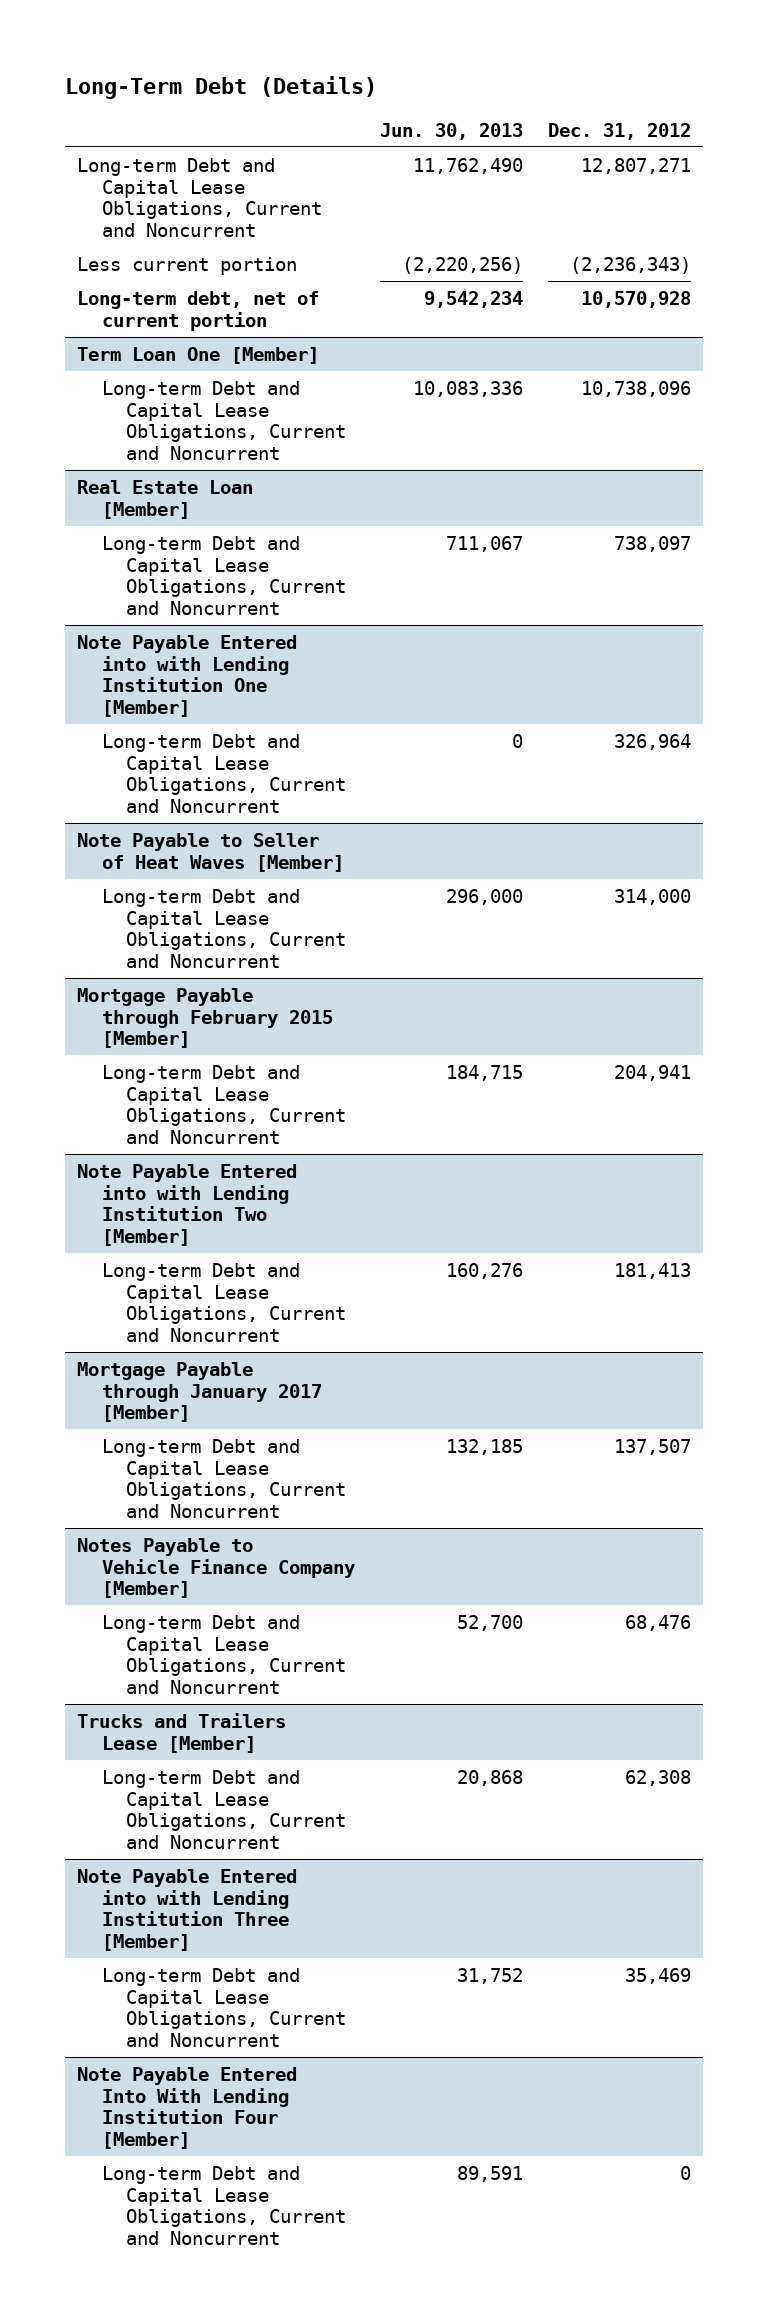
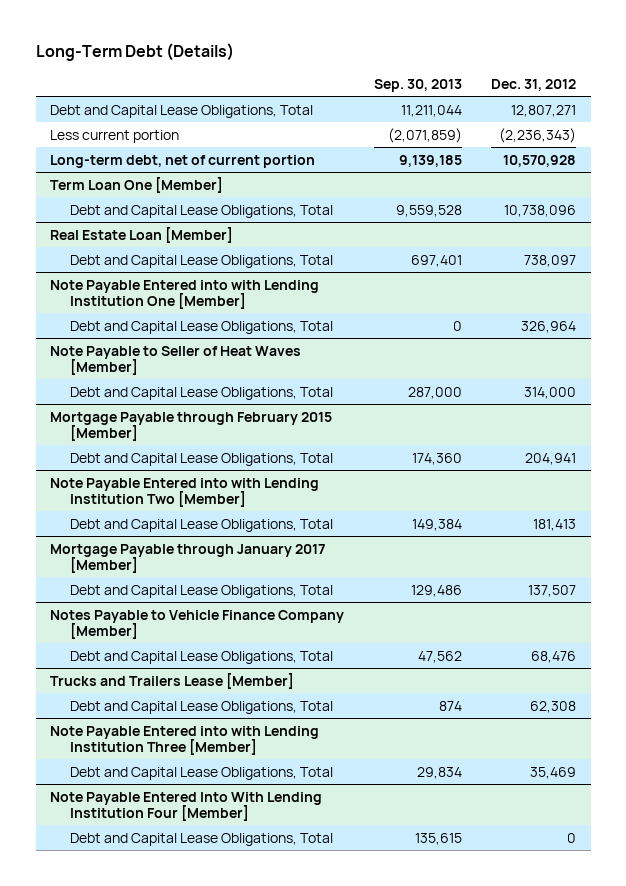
[379,122,523,140] Jun. 30, 2013 -> none
none -> [373,78,462,92] Sep. 30, 2013
[77,157,322,237] Long-term Debt and Capital Lease Obligations, Current and Noncurrent -> [50,104,314,118] Debt and Capital Lease Obligations, Total
[101,380,347,460] Long-term Debt and Capital Lease Obligations, Current and Noncurrent -> [69,204,333,218] Debt and Capital Lease Obligations, Total
[101,535,347,615] Long-term Debt and Capital Lease Obligations, Current and Noncurrent -> [69,254,333,268] Debt and Capital Lease Obligations, Total
[101,733,347,813] Long-term Debt and Capital Lease Obligations, Current and Noncurrent -> [69,320,333,334] Debt and Capital Lease Obligations, Total
[101,888,347,968] Long-term Debt and Capital Lease Obligations, Current and Noncurrent -> [69,386,333,400] Debt and Capital Lease Obligations, Total
[101,1064,347,1144] Long-term Debt and Capital Lease Obligations, Current and Noncurrent -> [69,452,333,466] Debt and Capital Lease Obligations, Total
[101,1262,347,1342] Long-term Debt and Capital Lease Obligations, Current and Noncurrent -> [69,518,333,532] Debt and Capital Lease Obligations, Total
[101,1438,347,1518] Long-term Debt and Capital Lease Obligations, Current and Noncurrent -> [69,584,333,598] Debt and Capital Lease Obligations, Total
[101,1614,347,1694] Long-term Debt and Capital Lease Obligations, Current and Noncurrent -> [69,650,333,664] Debt and Capital Lease Obligations, Total
[101,1769,347,1849] Long-term Debt and Capital Lease Obligations, Current and Noncurrent -> [69,700,333,714] Debt and Capital Lease Obligations, Total
[101,1967,347,2047] Long-term Debt and Capital Lease Obligations, Current and Noncurrent -> [69,766,333,780] Debt and Capital Lease Obligations, Total
[101,2165,347,2245] Long-term Debt and Capital Lease Obligations, Current and Noncurrent -> [69,832,333,846] Debt and Capital Lease Obligations, Total

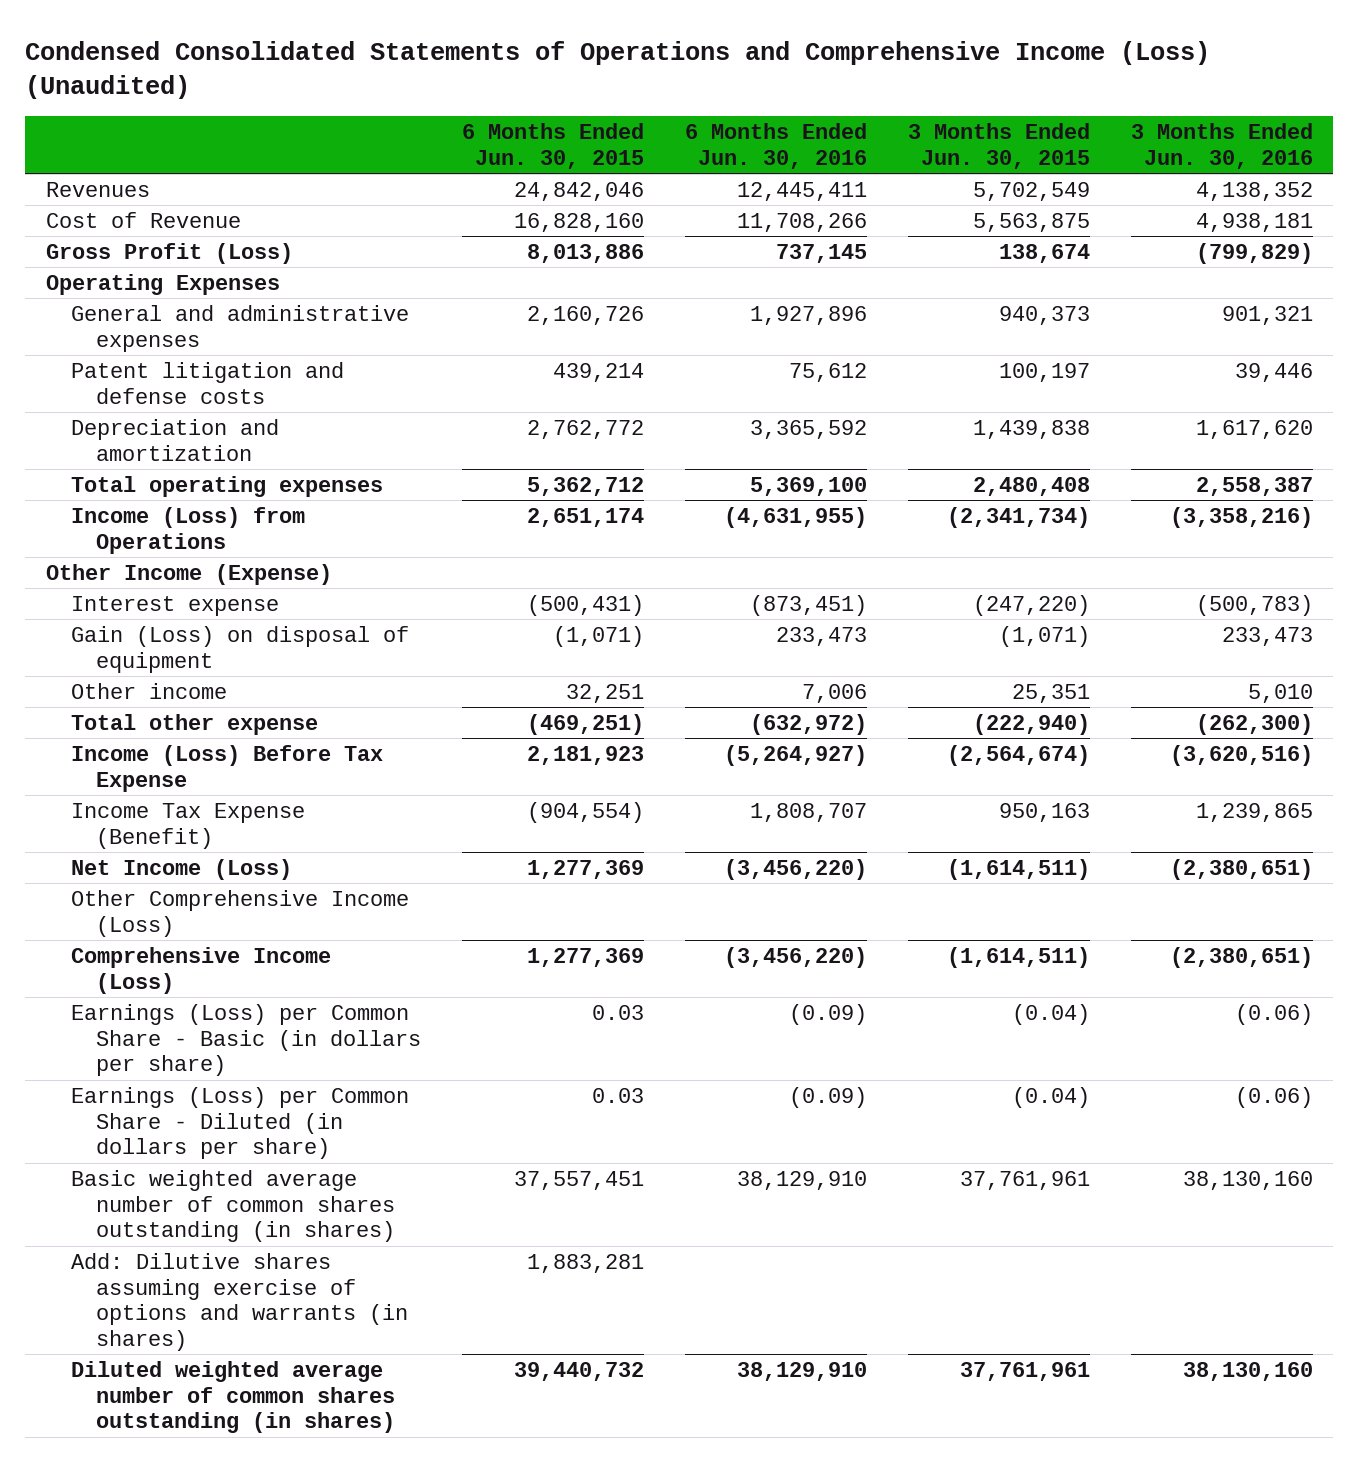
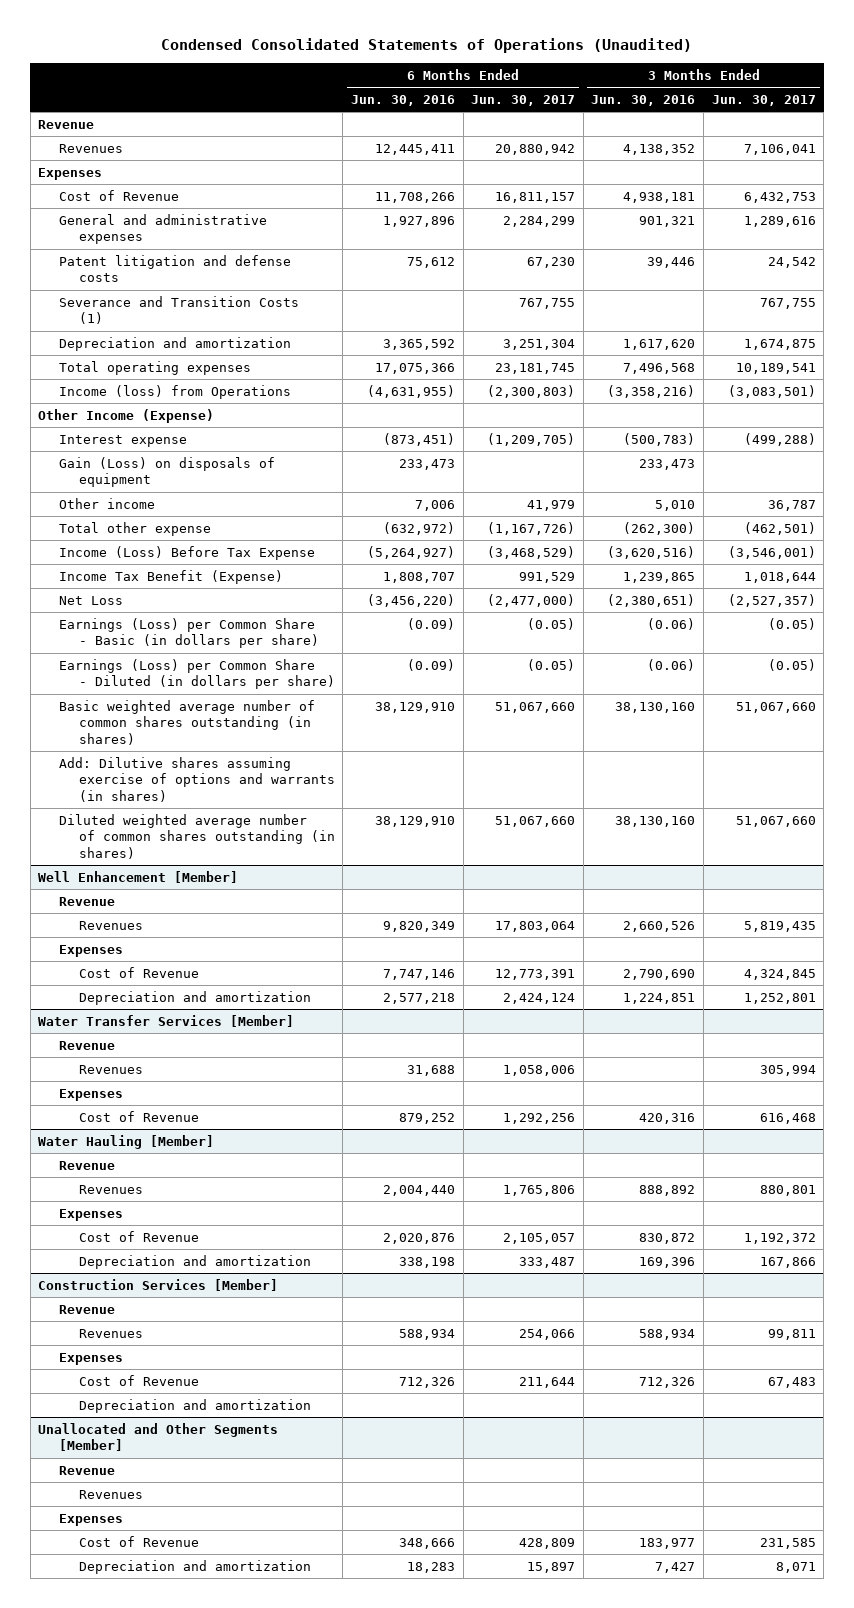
[25,40,1211,100] Condensed Consolidated Statements of Operations and Comprehensive Income (Loss) (Unaudited) -> [161,38,693,54] Condensed Consolidated Statements of Operations (Unaudited)
[461,123,644,169] 6 Months Ended Jun. 30, 2015 -> none
[907,123,1090,169] 3 Months Ended Jun. 30, 2015 -> none
none -> [471,94,576,106] Jun. 30, 2017
none -> [711,94,816,106] Jun. 30, 2017
none -> [38,119,95,129] Revenue
none -> [38,167,103,180] Expenses
[45,242,293,264] Gross Profit (Loss) -> none
[45,273,280,295] Operating Expenses -> none
none -> [58,295,299,325] Severance and Transition Costs (1)
[749,476,867,496] 5,369,100 -> [374,362,455,374] 17,075,366
[1195,476,1313,496] 2,558,387 -> [623,362,696,374] 7,496,568
[70,506,305,554] Income (Loss) from Operations -> [58,384,291,399] Income (loss) from Operations
[70,625,409,673] Gain (Loss) on disposal of equipment -> [58,456,275,488] Gain (Loss) on disposals of equipment
[70,889,409,937] Other Comprehensive Income (Loss) -> none
[70,946,331,994] Comprehensive Income (Loss) -> none
[70,802,305,849] Income Tax Expense (Benefit) -> [58,569,283,584] Income Tax Benefit (Expense)
[70,858,292,880] Net Income (Loss) -> [58,595,123,605] Net Loss
none -> [38,870,239,883] Well Enhancement [Member]
none -> [58,896,115,906] Revenue
none -> [78,920,143,930] Revenues
none -> [58,944,123,957] Expenses
none -> [78,966,199,978] Cost of Revenue
none -> [78,990,311,1005] Depreciation and amortization
none -> [38,1014,295,1027] Water Transfer Services [Member]
none -> [58,1040,115,1050] Revenue
none -> [78,1064,143,1074] Revenues
none -> [58,1088,123,1101] Expenses
none -> [78,1110,199,1122] Cost of Revenue
none -> [38,1134,215,1149] Water Hauling [Member]
none -> [58,1160,115,1170] Revenue
none -> [78,1184,143,1194] Revenues
none -> [58,1208,123,1221] Expenses
none -> [78,1230,199,1242] Cost of Revenue
none -> [78,1254,311,1269] Depreciation and amortization
none -> [38,1278,279,1291] Construction Services [Member]
none -> [58,1304,115,1314] Revenue
none -> [78,1328,143,1338] Revenues
none -> [58,1352,123,1365] Expenses
none -> [78,1374,199,1386] Cost of Revenue
none -> [78,1398,311,1413] Depreciation and amortization
none -> [38,1422,279,1452] Unallocated and Other Segments [Member]
none -> [58,1465,115,1475] Revenue
none -> [78,1489,143,1499] Revenues
none -> [58,1513,123,1526] Expenses
none -> [78,1535,199,1547] Cost of Revenue
none -> [78,1559,311,1574] Depreciation and amortization

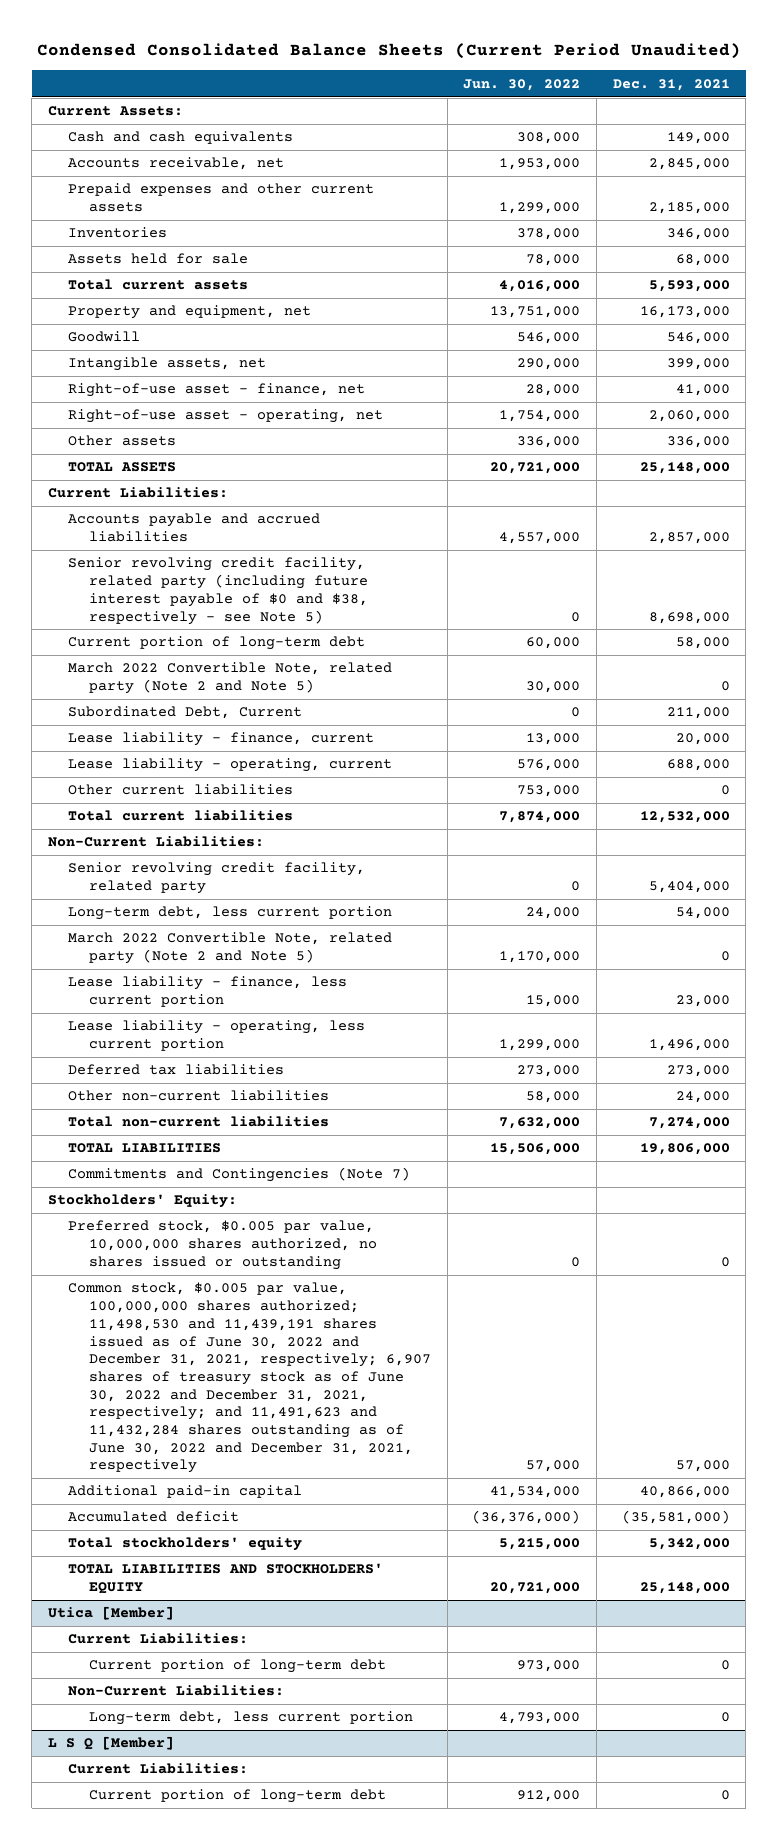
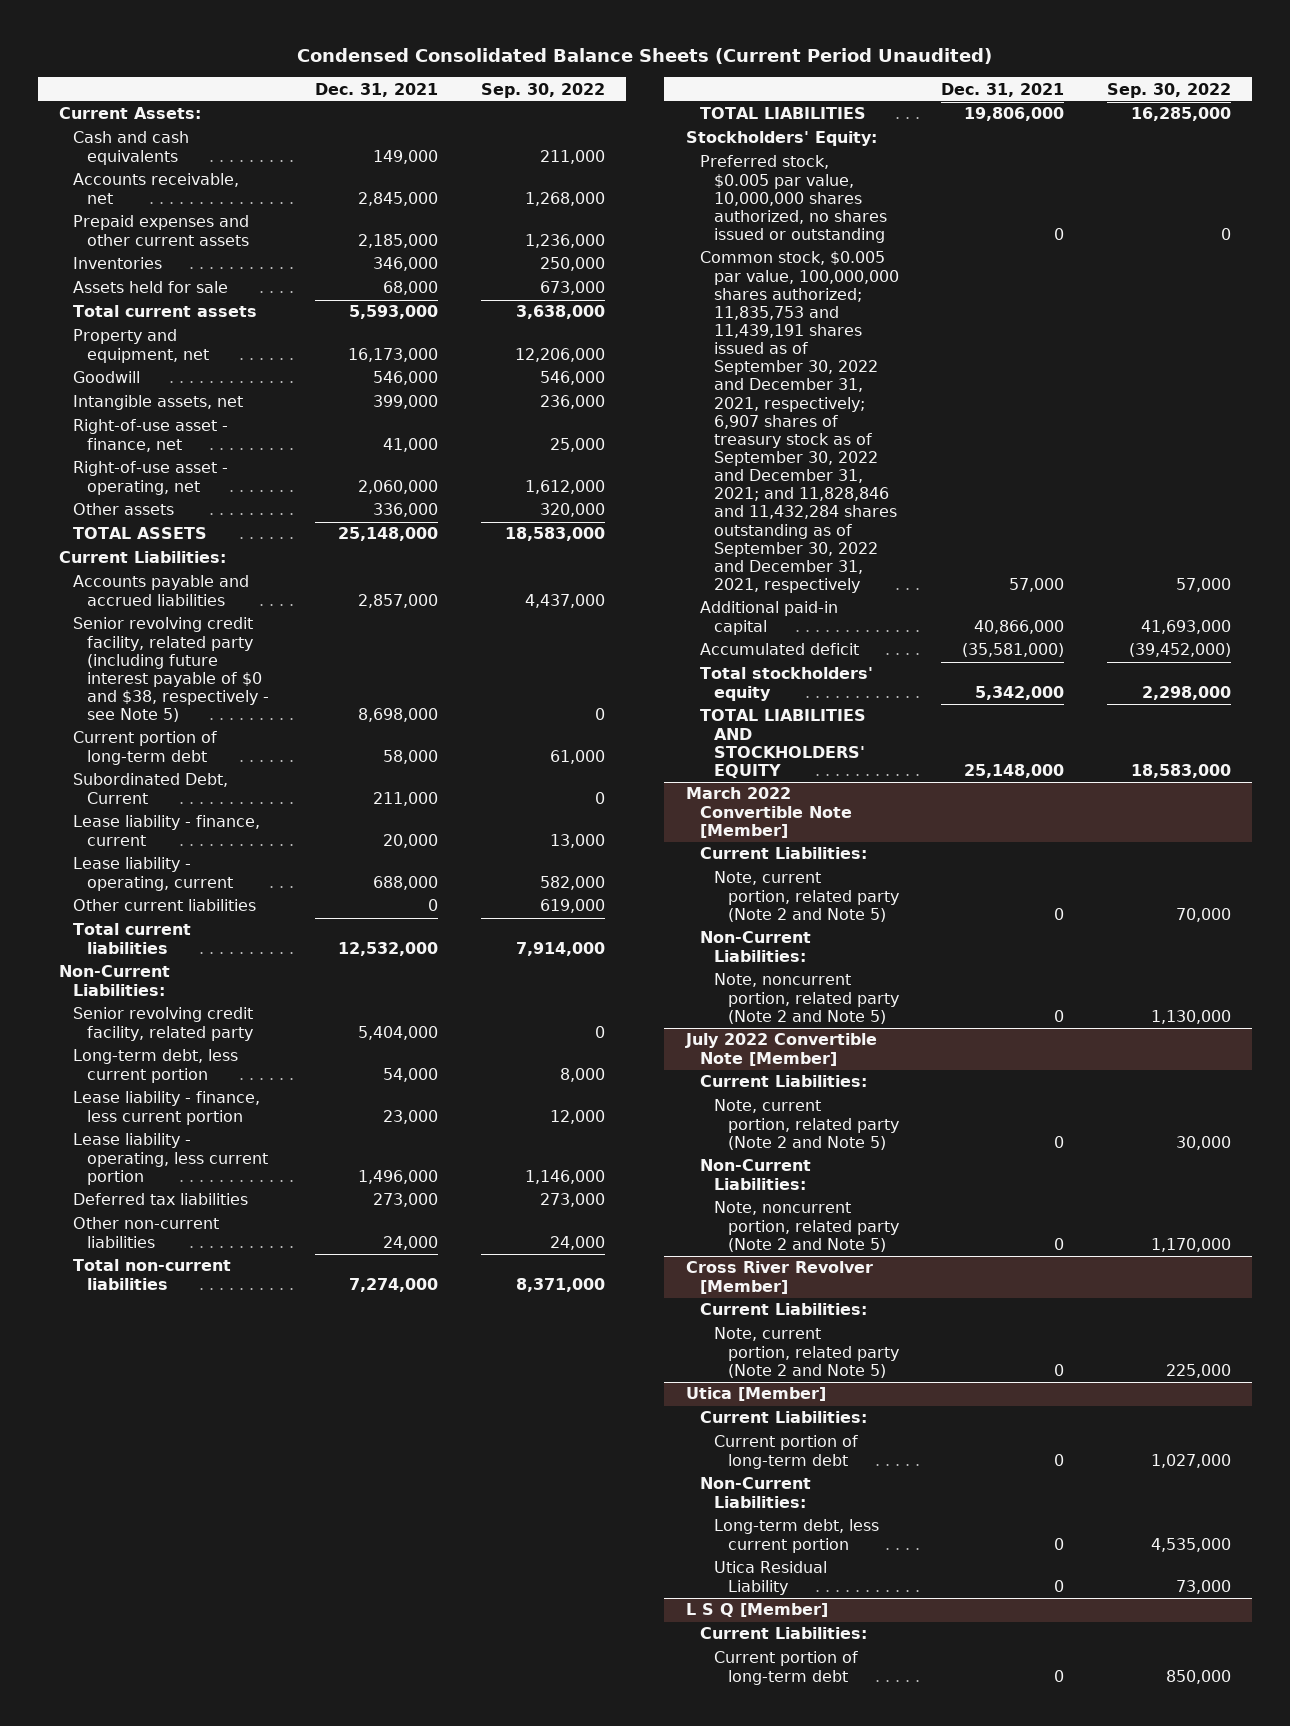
[463,78,581,91] Jun. 30, 2022 -> none
none -> [480,82,605,98] Sep. 30, 2022
[68,662,393,695] March 2022 Convertible Note, related party (Note 2 and Note 5) -> none
[68,932,393,965] March 2022 Convertible Note, related party (Note 2 and Note 5) -> none
[68,1167,411,1183] Commitments and Contingencies (Note 7) -> none
[68,1282,431,1474] Common stock, $0.005 par value, 100,000,000 shares authorized; 11,498,530 and 11,439,191 shares issued as of June 30, 2022 and December 31, 2021, respectively; 6,907 shares of treasury stock as of June 30, 2022 and December 31, 2021, respectively; and 11,491,623 and 11,432,284 shares outstanding as of June 30, 2022 and December 31, 2021, respectively -> [699,251,899,593] Common stock, $0.005 par value, 100,000,000 shares authorized; 11,835,753 and 11,439,191 shares issued as of September 30, 2022 and December 31, 2021, respectively; 6,907 shares of treasury stock as of September 30, 2022 and December 31, 2021; and 11,828,846 and 11,432,284 shares outstanding as of September 30, 2022 and December 31, 2021, respectively
none -> [685,787,852,838] March 2022 Convertible Note [Member]
none -> [699,847,867,860] Current Liabilities:
none -> [713,871,899,922] Note, current portion, related party (Note 2 and Note 5)
none -> [699,931,811,962] Non-Current Liabilities:
none -> [713,973,899,1024] Note, noncurrent portion, related party (Note 2 and Note 5)
none -> [684,1033,877,1066] July 2022 Convertible Note [Member]
none -> [699,1075,867,1088] Current Liabilities:
none -> [713,1099,899,1150] Note, current portion, related party (Note 2 and Note 5)
none -> [699,1159,811,1190] Non-Current Liabilities:
none -> [713,1201,899,1252] Note, noncurrent portion, related party (Note 2 and Note 5)
none -> [685,1261,873,1294] Cross River Revolver [Member]
none -> [699,1303,867,1316] Current Liabilities:
none -> [713,1327,899,1378] Note, current portion, related party (Note 2 and Note 5)
none -> [713,1561,827,1595] Utica Residual Liability

